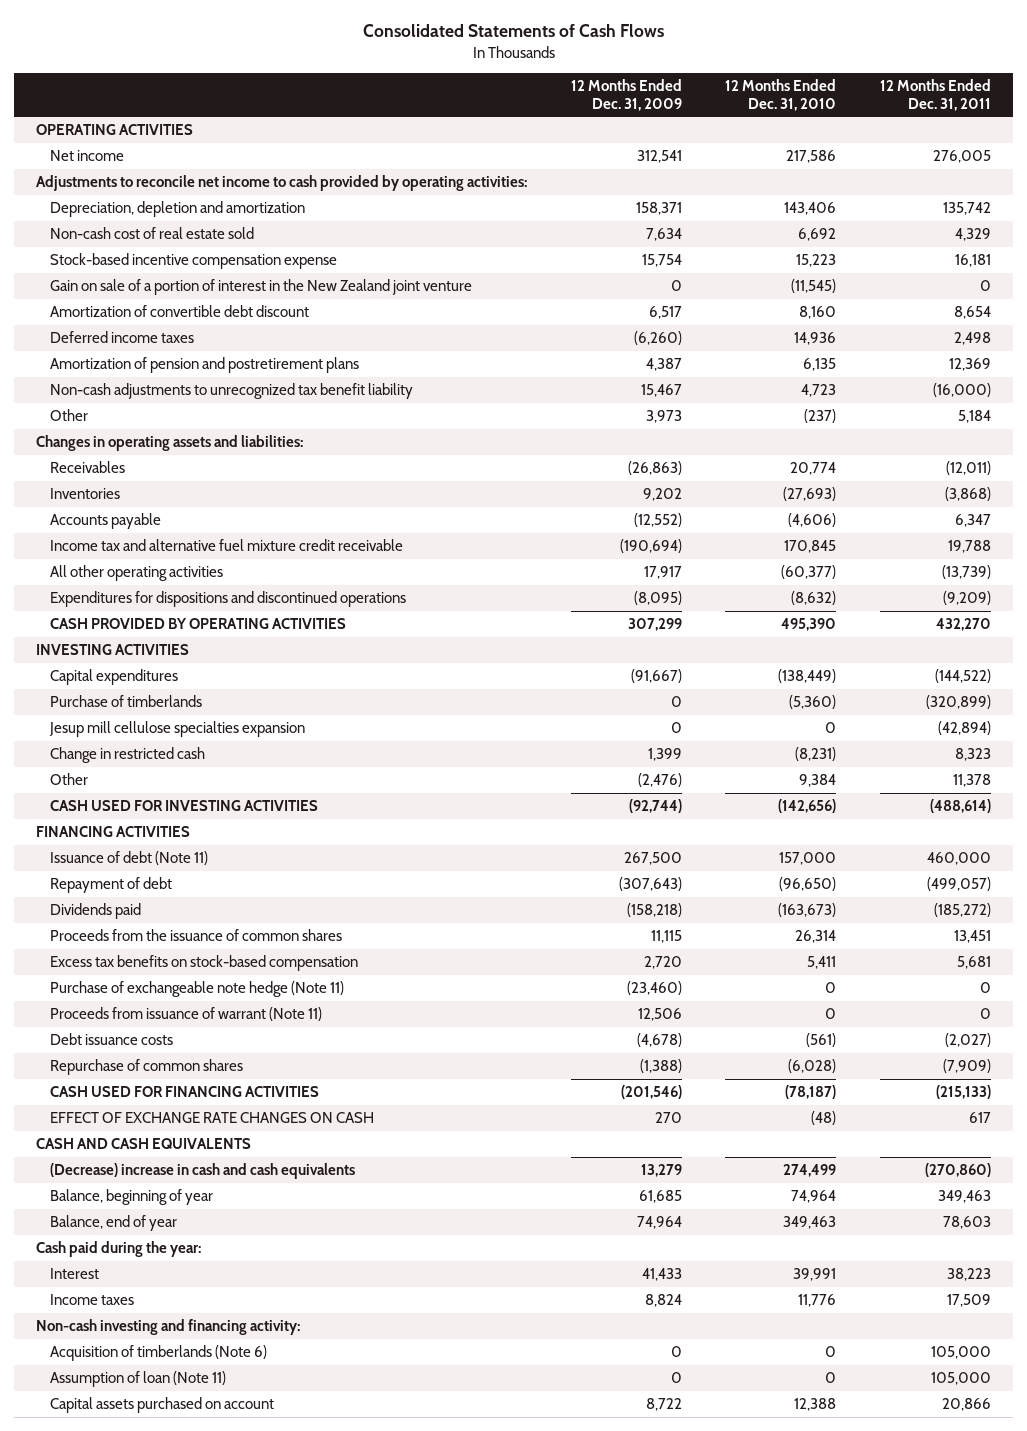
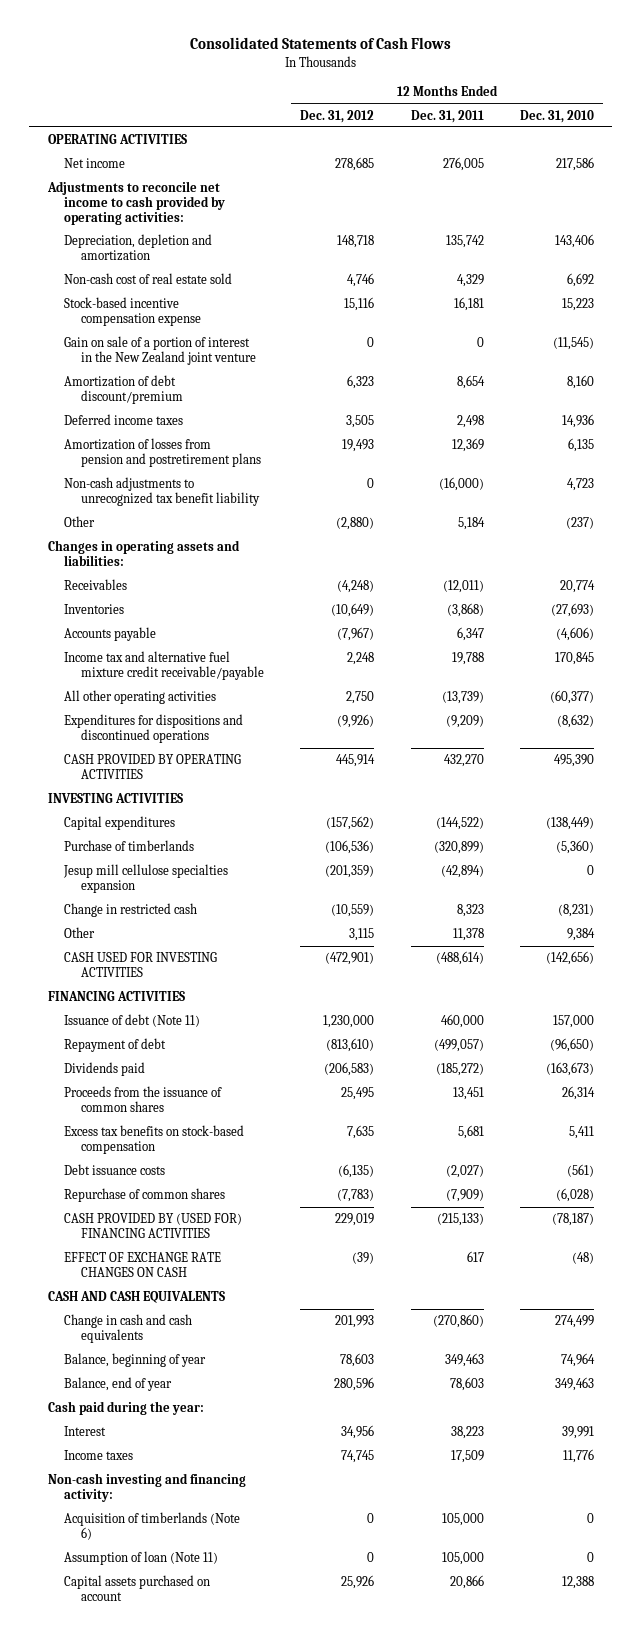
[570,78,682,111] 12 Months Ended Dec. 31, 2009 -> none
none -> [300,109,375,123] Dec. 31, 2012
[49,305,309,318] Amortization of convertible debt discount -> [64,375,183,405] Amortization of debt discount/premium
[49,357,359,374] Amortization of pension and postretirement plans -> [64,438,261,468] Amortization of losses from pension and postretirement plans
[49,539,403,552] Income tax and alternative fuel mixture credit receivable -> [64,651,264,681] Income tax and alternative fuel mixture credit receivable/payable
[49,981,344,998] Purchase of exchangeable note hedge (Note 11) -> none
[49,1007,322,1022] Proceeds from issuance of warrant (Note 11) -> none
[49,1086,319,1098] CASH USED FOR FINANCING ACTIVITIES -> [64,1213,243,1239] CASH PROVIDED BY (USED FOR) FINANCING ACTIVITIES
[49,1163,355,1180] (Decrease) increase in cash and cash equivalents -> [64,1314,193,1344] Change in cash and cash equivalents

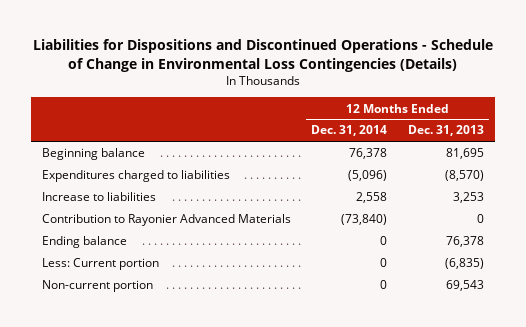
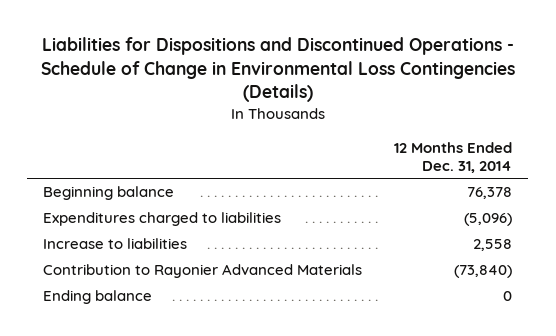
[408,125,485,137] Dec. 31, 2013 -> none
[41,258,159,271] Less: Current portion -> none
[41,280,153,293] Non-current portion -> none

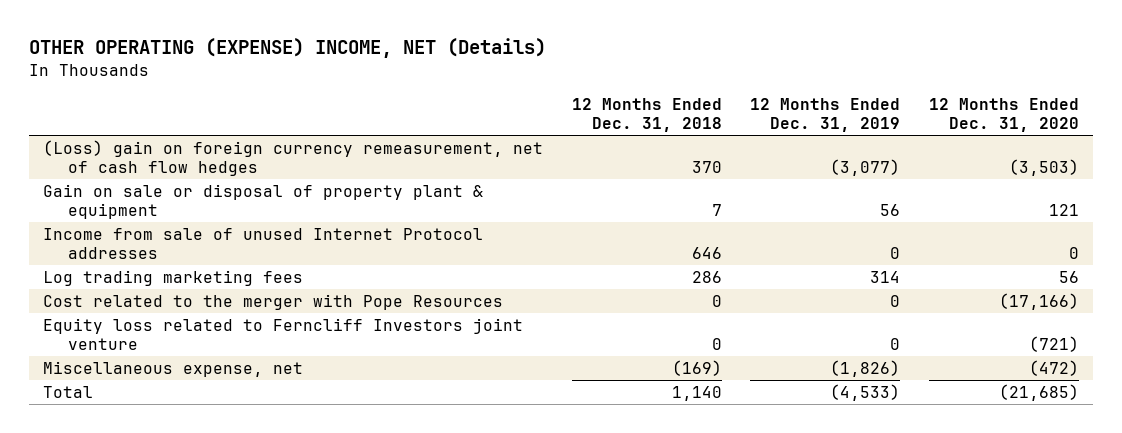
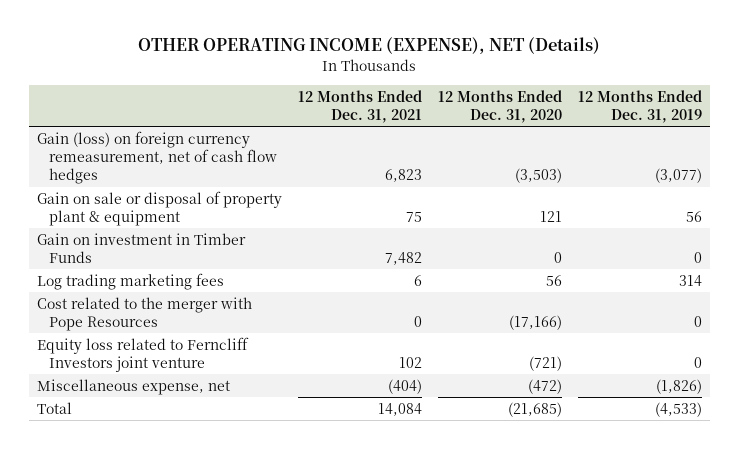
[29,38,547,59] OTHER OPERATING (EXPENSE) INCOME, NET (Details) -> [138,37,601,55] OTHER OPERATING INCOME (EXPENSE), NET (Details)
[571,98,722,133] 12 Months Ended Dec. 31, 2018 -> none
none -> [298,89,423,123] 12 Months Ended Dec. 31, 2021
[43,139,544,176] (Loss) gain on foreign currency remeasurement, net of cash flow hedges -> [37,130,278,185] Gain (loss) on foreign currency remeasurement, net of cash flow hedges
[43,227,484,259] Income from sale of unused Internet Protocol addresses -> none
none -> [37,232,247,264] Gain on investment in Timber Funds

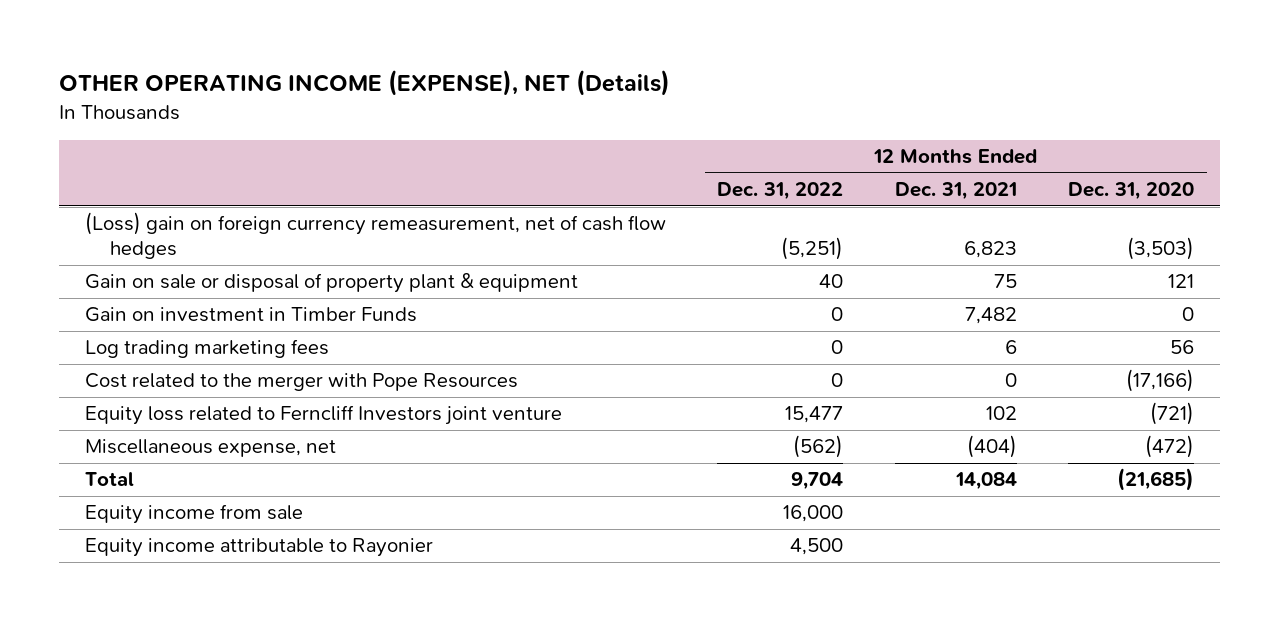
[577,89,702,123] 12 Months Ended Dec. 31, 2019 -> none
none -> [717,182,844,201] Dec. 31, 2022
[37,130,278,185] Gain (loss) on foreign currency remeasurement, net of cash flow hedges -> [85,212,667,260] (Loss) gain on foreign currency remeasurement, net of cash flow hedges
none -> [85,504,304,525] Equity income from sale
none -> [85,538,434,558] Equity income attributable to Rayonier

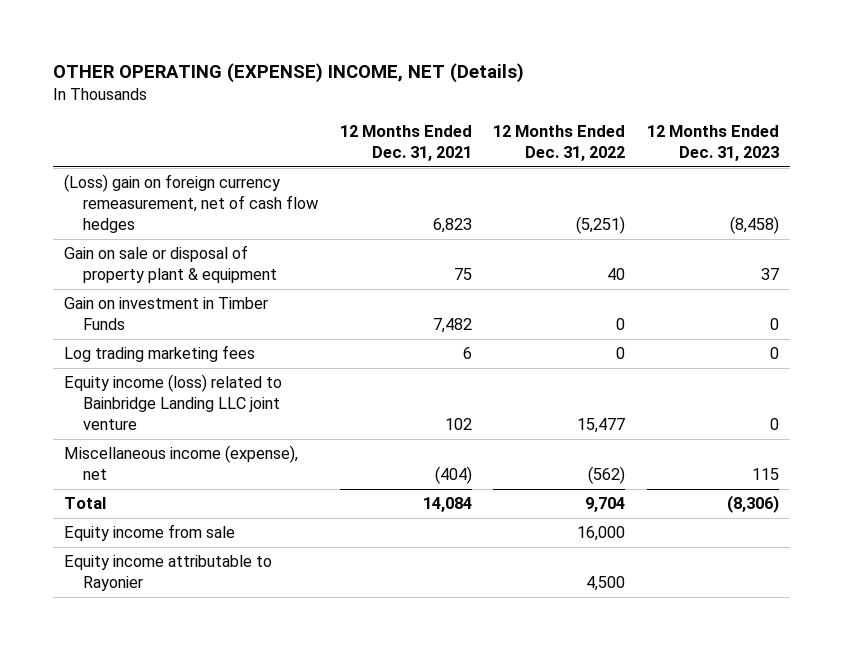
[59,70,671,97] OTHER OPERATING INCOME (EXPENSE), NET (Details) -> [52,63,524,84] OTHER OPERATING (EXPENSE) INCOME, NET (Details)
[1067,182,1194,201] Dec. 31, 2020 -> none
none -> [647,125,780,161] 12 Months Ended Dec. 31, 2023
[85,373,519,392] Cost related to the merger with Pope Resources -> none
[85,405,563,426] Equity loss related to Ferncliff Investors joint venture -> [63,374,282,431] Equity income (loss) related to Bainbridge Landing LLC joint venture
[85,439,337,458] Miscellaneous expense, net -> [63,445,298,481] Miscellaneous income (expense), net

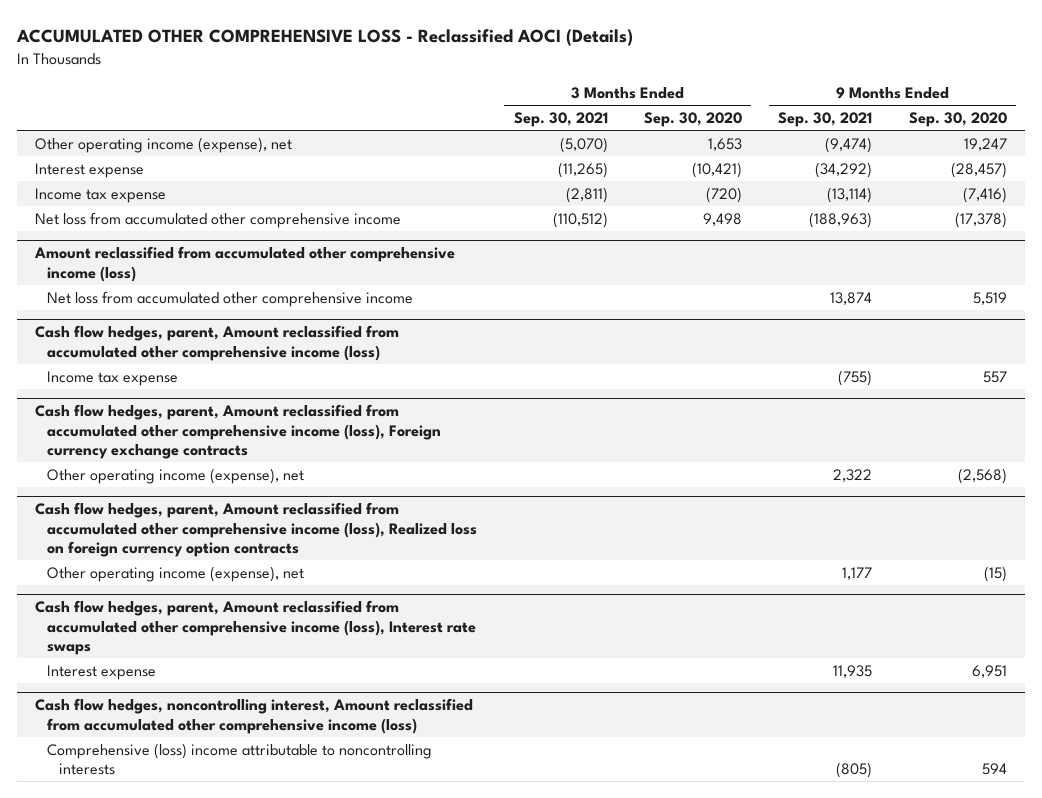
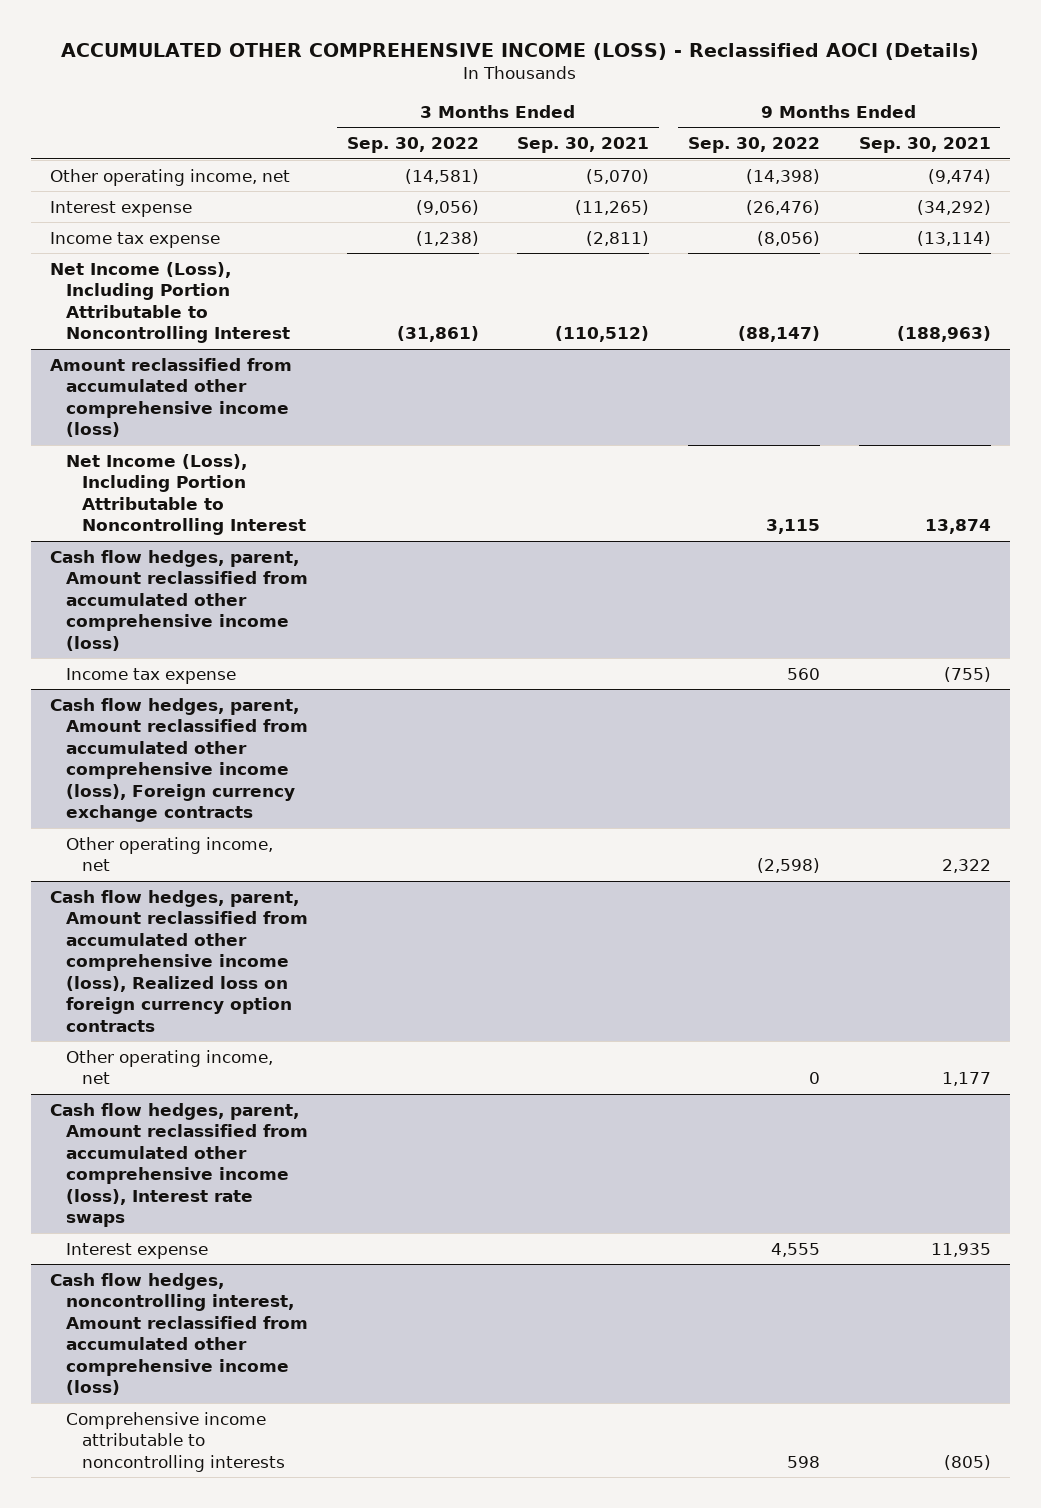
[16,29,634,47] ACCUMULATED OTHER COMPREHENSIVE LOSS - Reclassified AOCI (Details) -> [61,42,980,60] ACCUMULATED OTHER COMPREHENSIVE INCOME (LOSS) - Reclassified AOCI (Details)
[643,112,742,128] Sep. 30, 2020 -> none
[908,112,1007,128] Sep. 30, 2020 -> none
none -> [346,137,479,154] Sep. 30, 2022
none -> [687,137,820,154] Sep. 30, 2022
[35,136,293,153] Other operating income (expense), net -> [50,168,291,186] Other operating income, net
[35,211,402,228] Net loss from accumulated other comprehensive income -> [50,261,291,344] Net Income (Loss), Including Portion Attributable to Noncontrolling Interest
[47,290,414,307] Net loss from accumulated other comprehensive income -> [66,453,307,536] Net Income (Loss), Including Portion Attributable to Noncontrolling Interest
[47,467,305,484] Other operating income (expense), net -> [66,836,274,872] Other operating income, net
[47,565,305,582] Other operating income (expense), net -> [66,1049,274,1085] Other operating income, net
[47,742,433,776] Comprehensive (loss) income attributable to noncontrolling interests -> [66,1411,286,1472] Comprehensive income attributable to noncontrolling interests

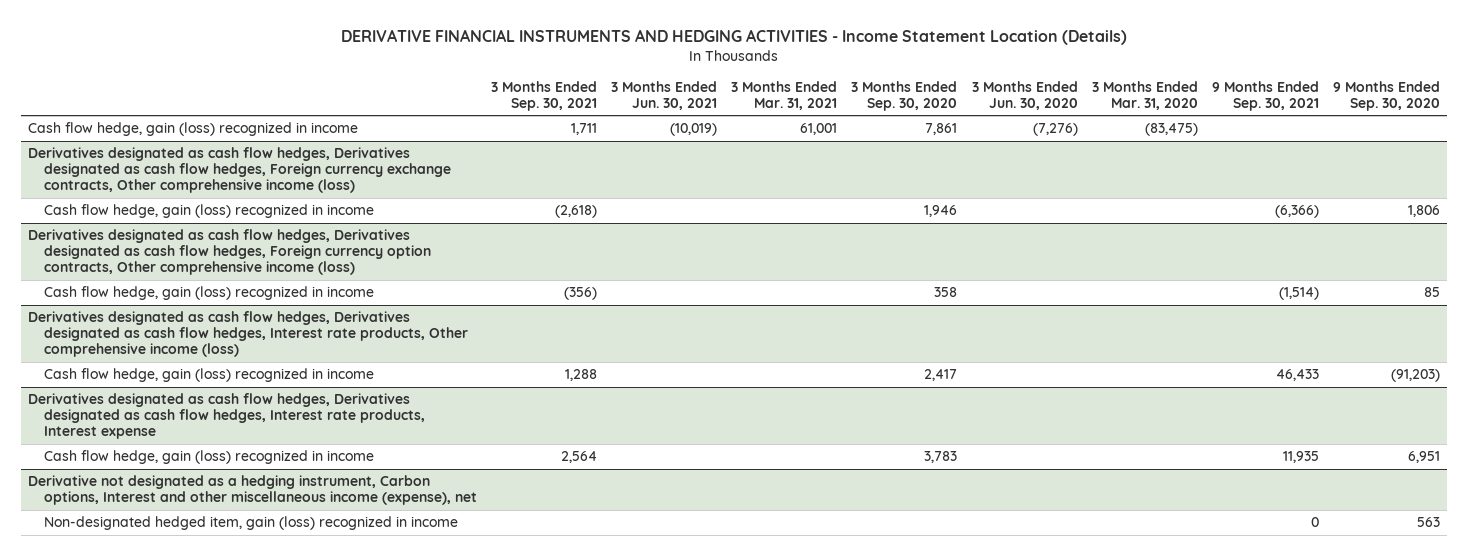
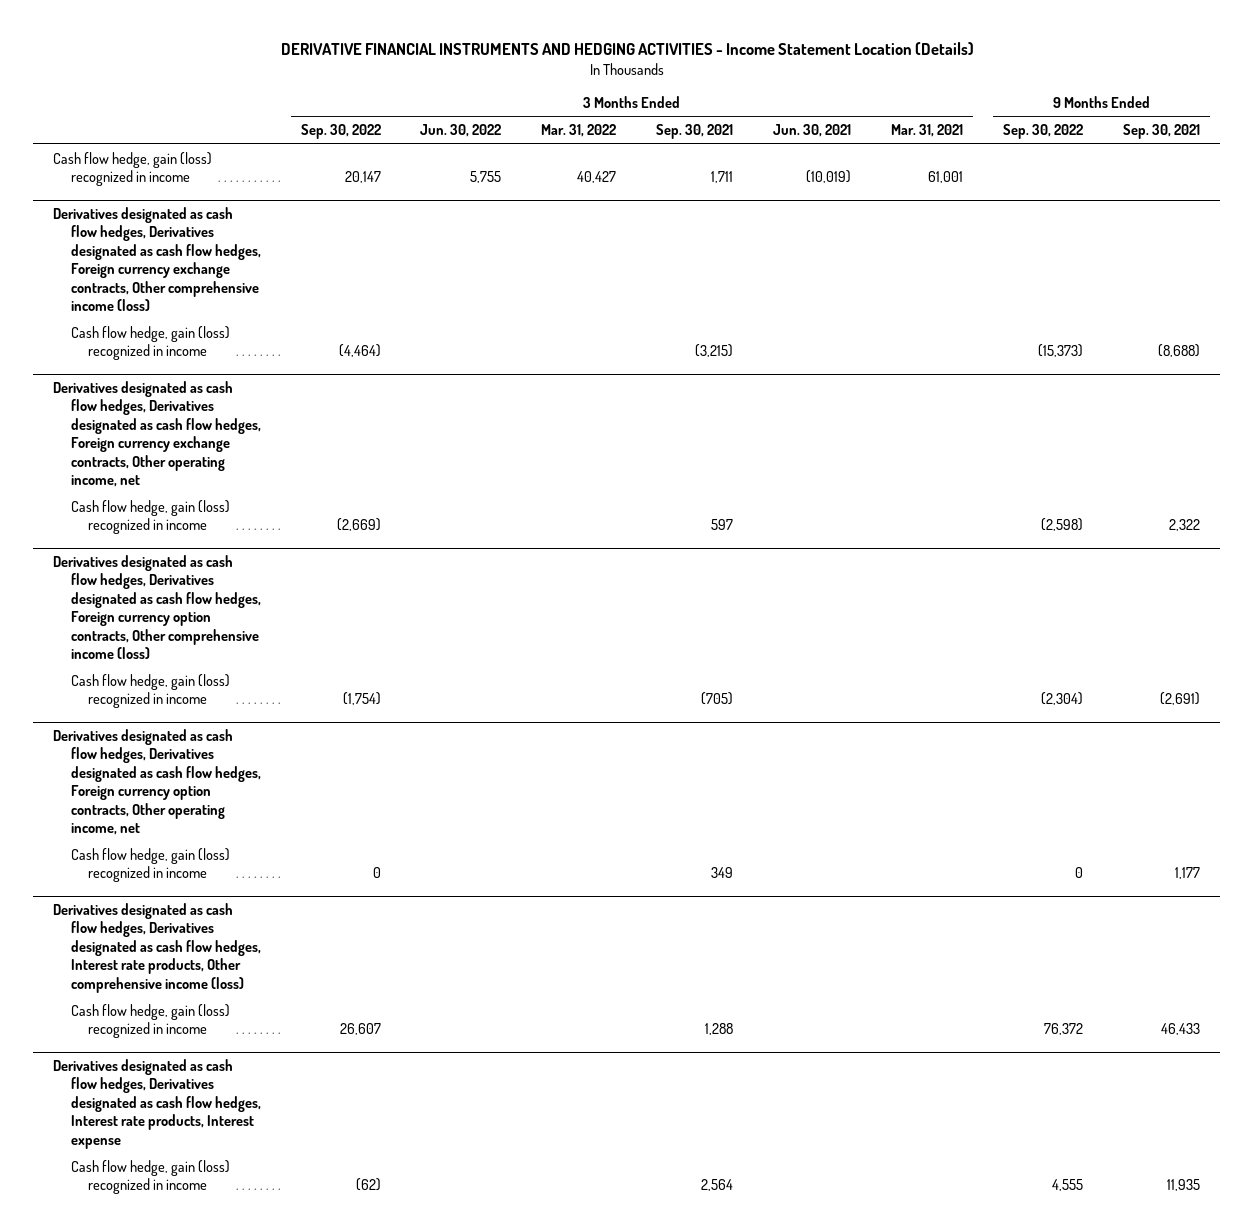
[851,80,958,111] 3 Months Ended Sep. 30, 2020 -> none
[971,80,1078,110] 3 Months Ended Jun. 30, 2020 -> none
[1091,80,1198,110] 3 Months Ended Mar. 31, 2020 -> none
[1333,80,1441,111] 9 Months Ended Sep. 30, 2020 -> none
none -> [300,124,381,140] Sep. 30, 2022
none -> [420,124,502,138] Jun. 30, 2022
none -> [541,124,617,138] Mar. 31, 2022
none -> [1003,124,1084,140] Sep. 30, 2022
[555,205,598,219] (2,618) -> [695,344,734,358] (3,215)
[1274,205,1319,219] (6,366) -> [1158,344,1201,358] (8,688)
none -> [52,381,261,488] Derivatives designated as cash flow hedges, Derivatives designated as cash flow hedges, Foreign currency exchange contracts, Other operating income, net
none -> [70,499,230,535] Cash flow hedge, gain (loss) recognized in income
[564,287,598,301] (356) -> [701,692,734,706] (705)
[1278,287,1319,301] (1,514) -> [1160,692,1201,706] (2,691)
none -> [52,729,261,836] Derivatives designated as cash flow hedges, Derivatives designated as cash flow hedges, Foreign currency option contracts, Other operating income, net
none -> [70,847,230,883] Cash flow hedge, gain (loss) recognized in income
[27,475,477,506] Derivative not designated as a hedging instrument, Carbon options, Interest and other miscellaneous income (expense), net -> none
[43,516,458,531] Non-designated hedged item, gain (loss) recognized in income -> none

